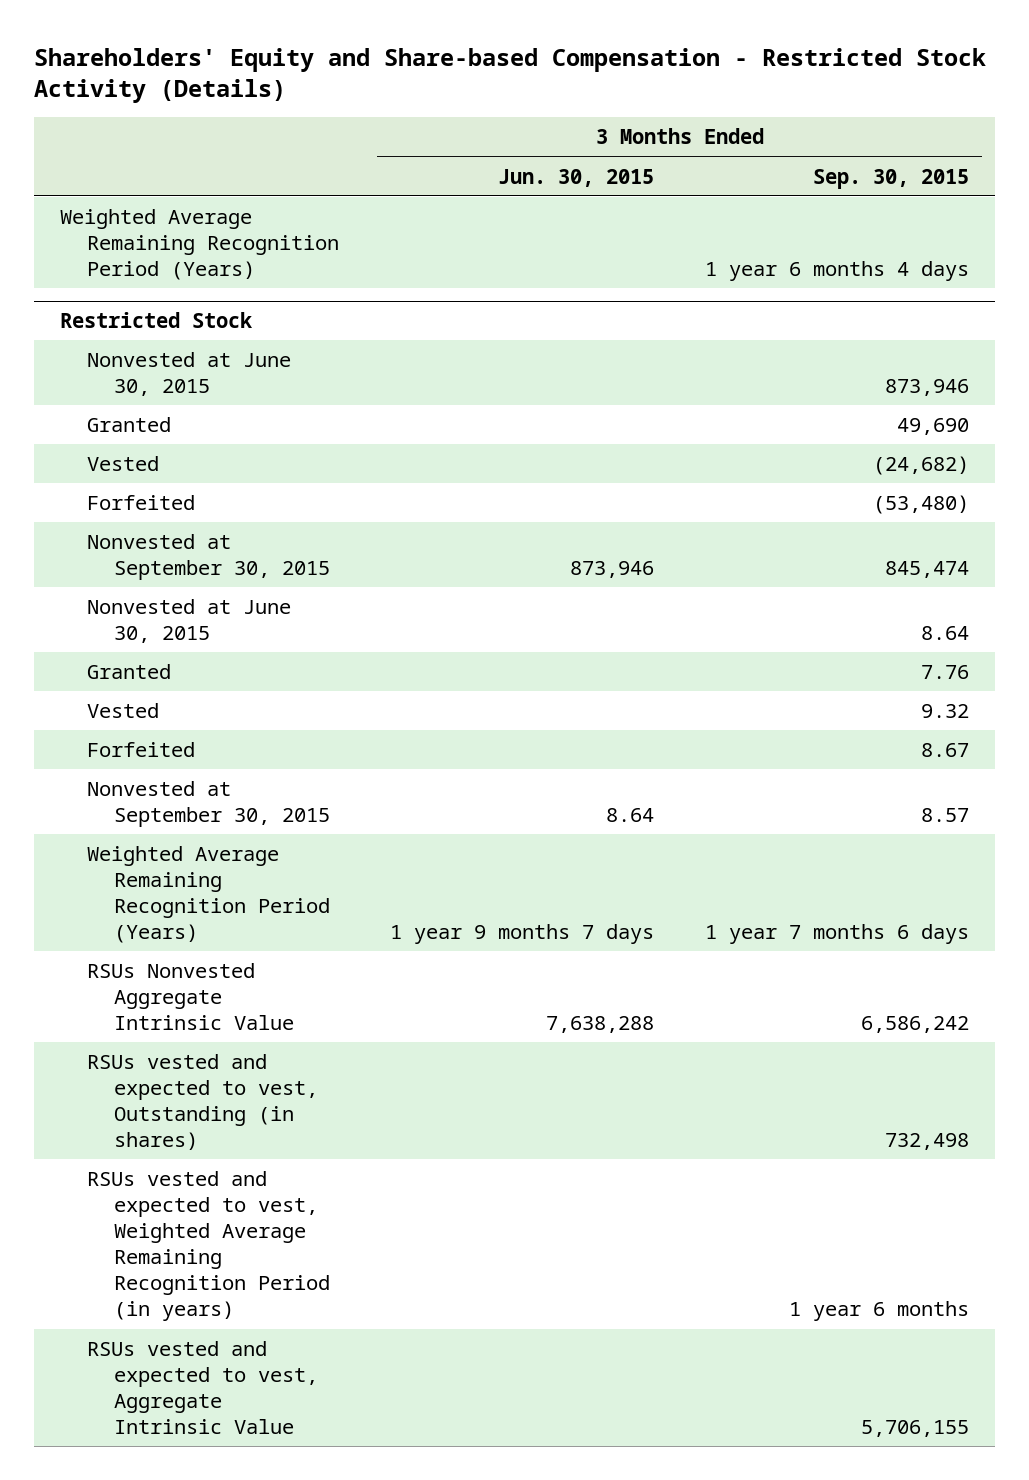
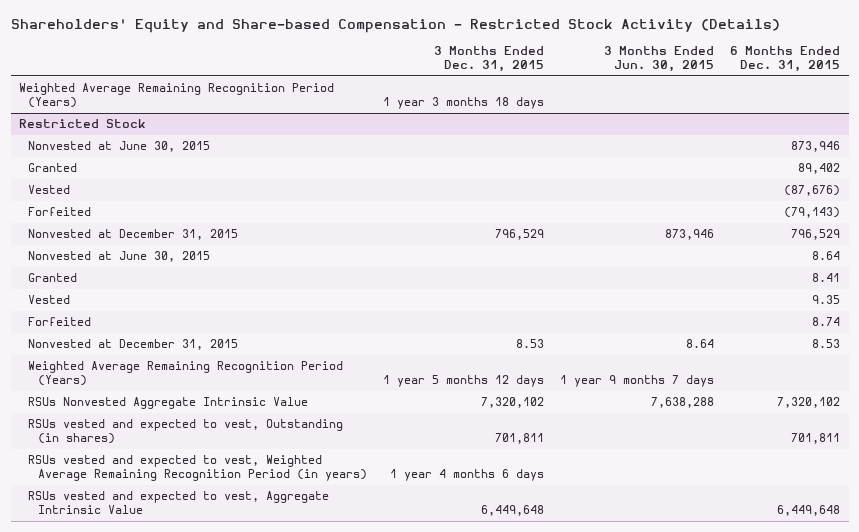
[813,168,970,189] Sep. 30, 2015 -> none
none -> [434,46,545,73] 3 Months Ended Dec. 31, 2015
none -> [730,46,841,73] 6 Months Ended Dec. 31, 2015
[86,533,330,581] Nonvested at September 30, 2015 -> [28,229,239,241] Nonvested at December 31, 2015
[86,780,330,828] Nonvested at September 30, 2015 -> [28,339,239,351] Nonvested at December 31, 2015

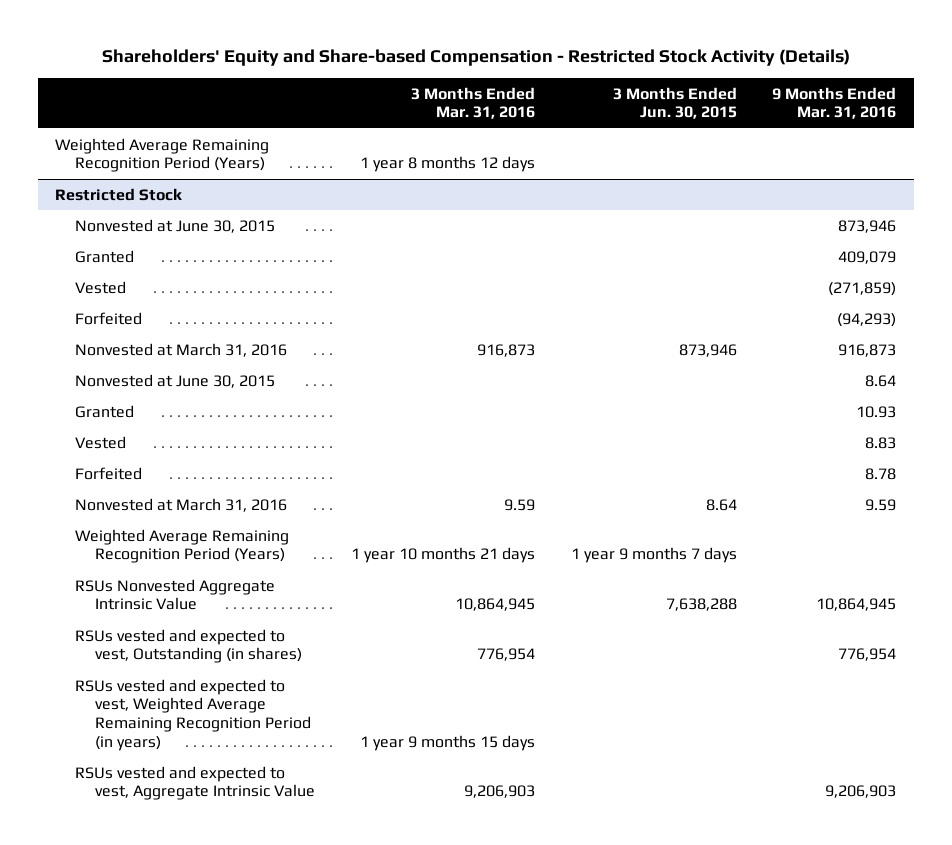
[434,46,545,73] 3 Months Ended Dec. 31, 2015 -> none
[730,46,841,73] 6 Months Ended Dec. 31, 2015 -> none
none -> [410,86,535,120] 3 Months Ended Mar. 31, 2016
none -> [772,86,897,120] 9 Months Ended Mar. 31, 2016
[28,229,239,241] Nonvested at December 31, 2015 -> [75,342,288,357] Nonvested at March 31, 2016
[28,339,239,351] Nonvested at December 31, 2015 -> [75,497,288,512] Nonvested at March 31, 2016

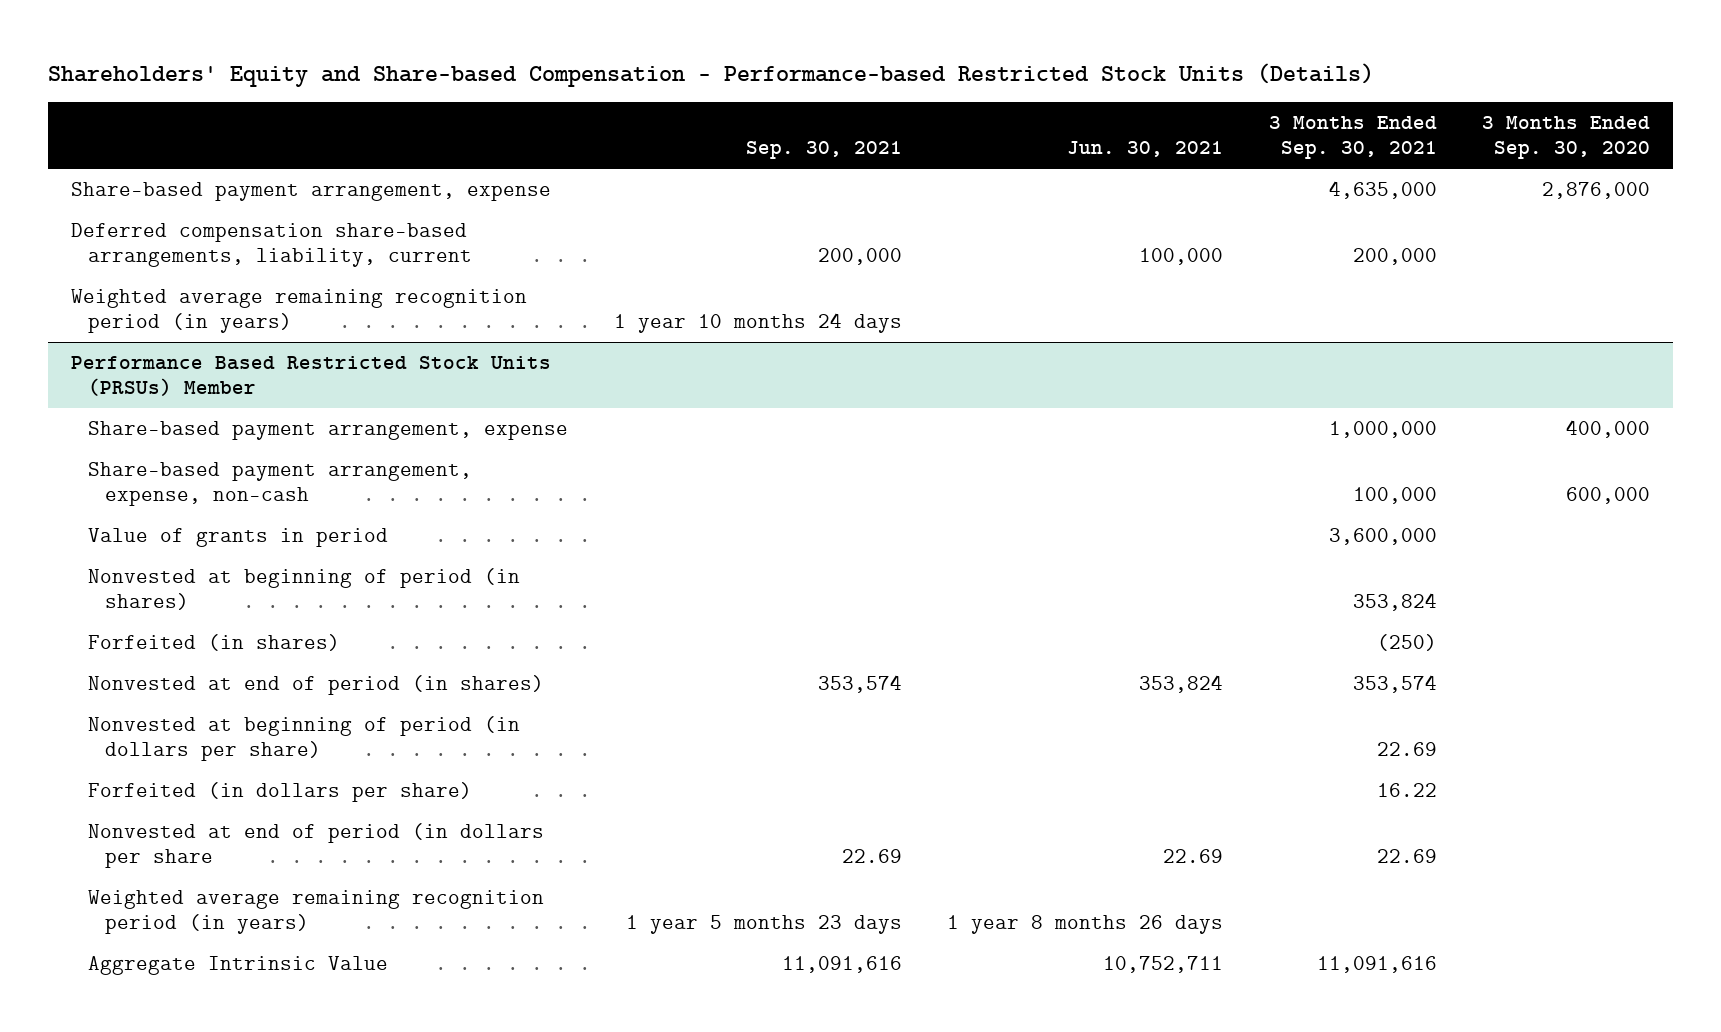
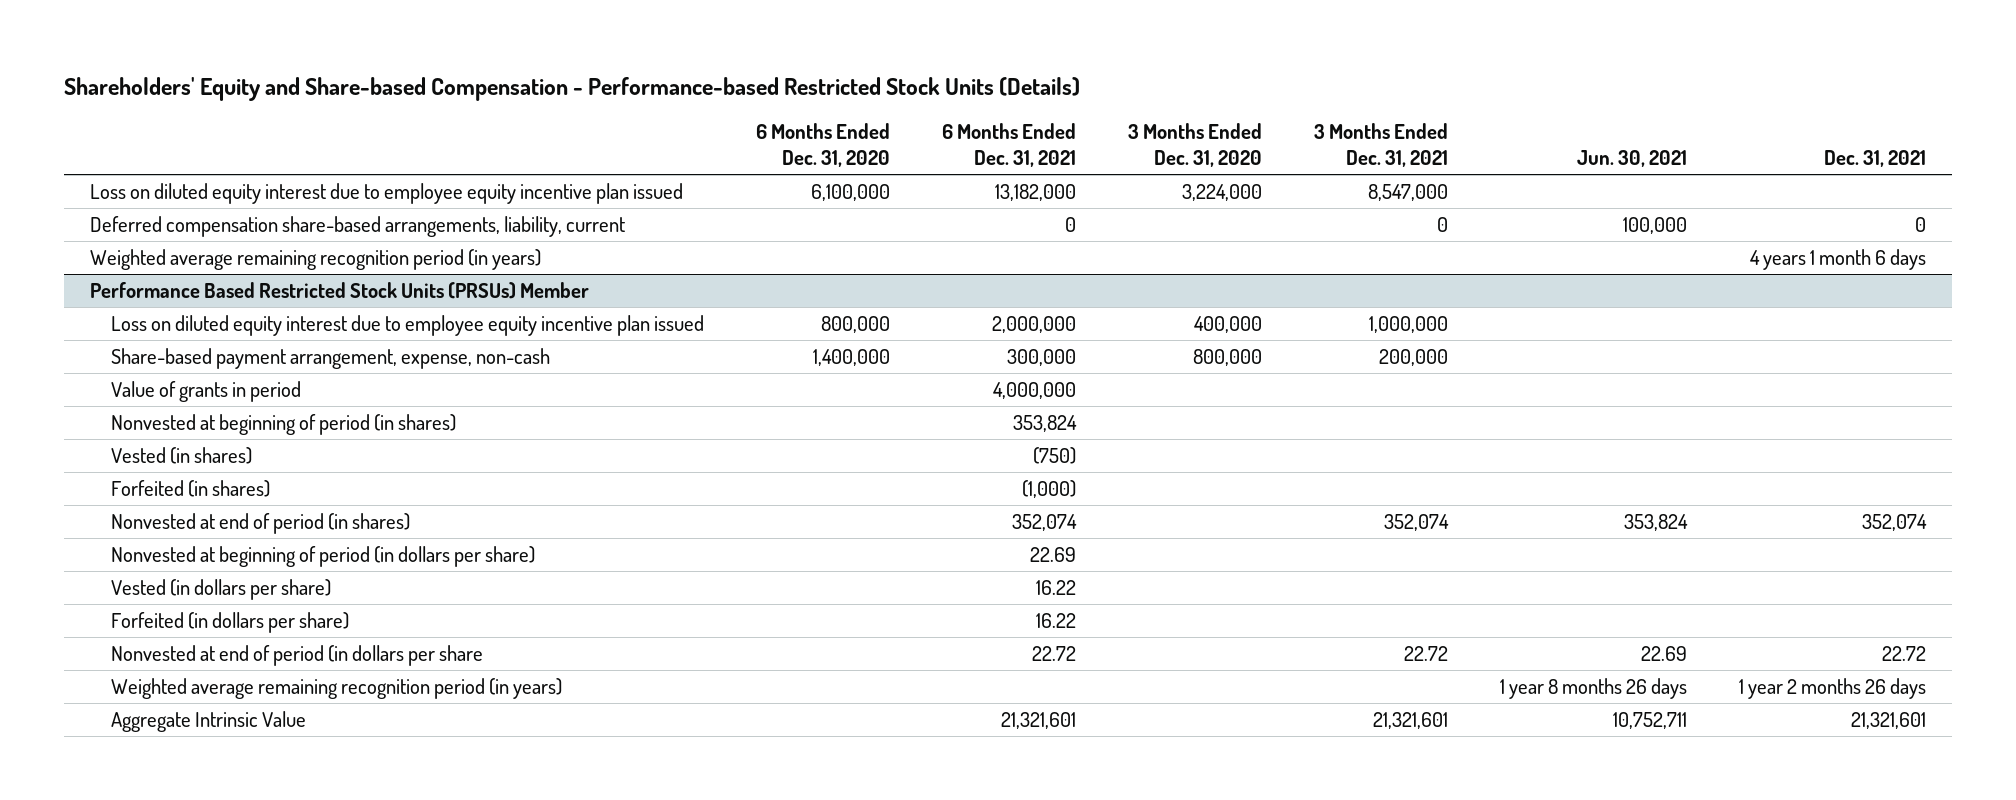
[745,141,902,160] Sep. 30, 2021 -> none
[1268,116,1437,160] 3 Months Ended Sep. 30, 2021 -> none
[1482,116,1651,160] 3 Months Ended Sep. 30, 2020 -> none
none -> [756,123,891,168] 6 Months Ended Dec. 31, 2020
none -> [942,123,1077,168] 6 Months Ended Dec. 31, 2021
none -> [1128,123,1263,168] 3 Months Ended Dec. 31, 2020
none -> [1314,123,1449,168] 3 Months Ended Dec. 31, 2021
none -> [1824,150,1927,168] Dec. 31, 2021
[70,181,551,201] Share-based payment arrangement, expense -> [89,182,683,204] Loss on diluted equity interest due to employee equity incentive plan issued
[88,420,569,440] Share-based payment arrangement, expense -> [111,314,705,336] Loss on diluted equity interest due to employee equity incentive plan issued
none -> [111,446,253,464] Vested (in shares)
none -> [111,578,332,600] Vested (in dollars per share)

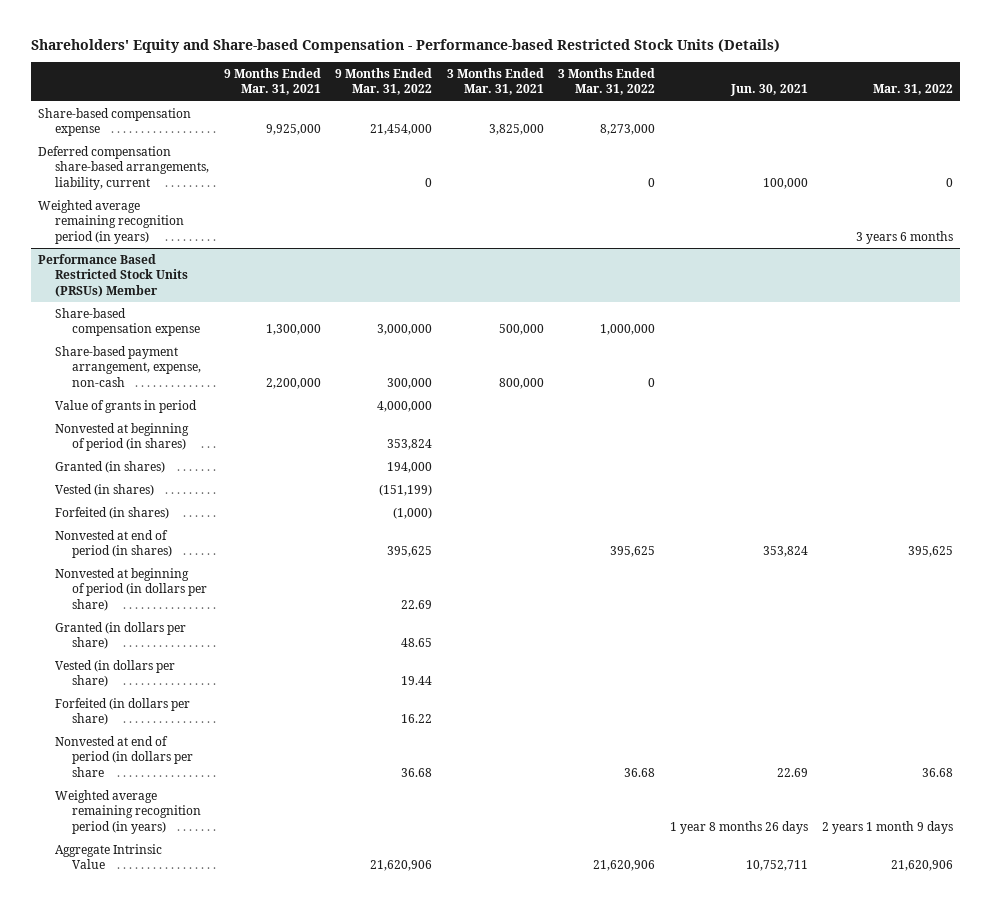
[756,123,891,168] 6 Months Ended Dec. 31, 2020 -> none
[942,123,1077,168] 6 Months Ended Dec. 31, 2021 -> none
[1128,123,1263,168] 3 Months Ended Dec. 31, 2020 -> none
[1314,123,1449,168] 3 Months Ended Dec. 31, 2021 -> none
[1824,150,1927,168] Dec. 31, 2021 -> none
none -> [223,68,321,96] 9 Months Ended Mar. 31, 2021
none -> [335,68,433,96] 9 Months Ended Mar. 31, 2022
none -> [446,68,544,96] 3 Months Ended Mar. 31, 2021
none -> [558,68,656,96] 3 Months Ended Mar. 31, 2022
none -> [872,84,953,96] Mar. 31, 2022
[89,182,683,204] Loss on diluted equity interest due to employee equity incentive plan issued -> [38,107,192,137] Share-based compensation expense
[111,314,705,336] Loss on diluted equity interest due to employee equity incentive plan issued -> [55,307,200,337] Share-based compensation expense
none -> [55,460,166,473] Granted (in shares)
none -> [55,621,187,650] Granted (in dollars per share)

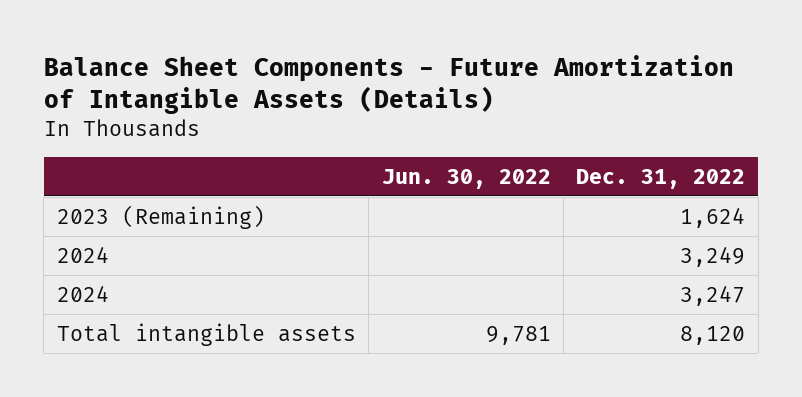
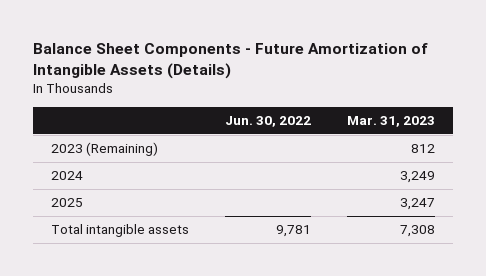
[576,168,746,189] Dec. 31, 2022 -> none
none -> [346,116,435,128] Mar. 31, 2023
[56,284,109,302] 2024 -> [50,198,83,208] 2025

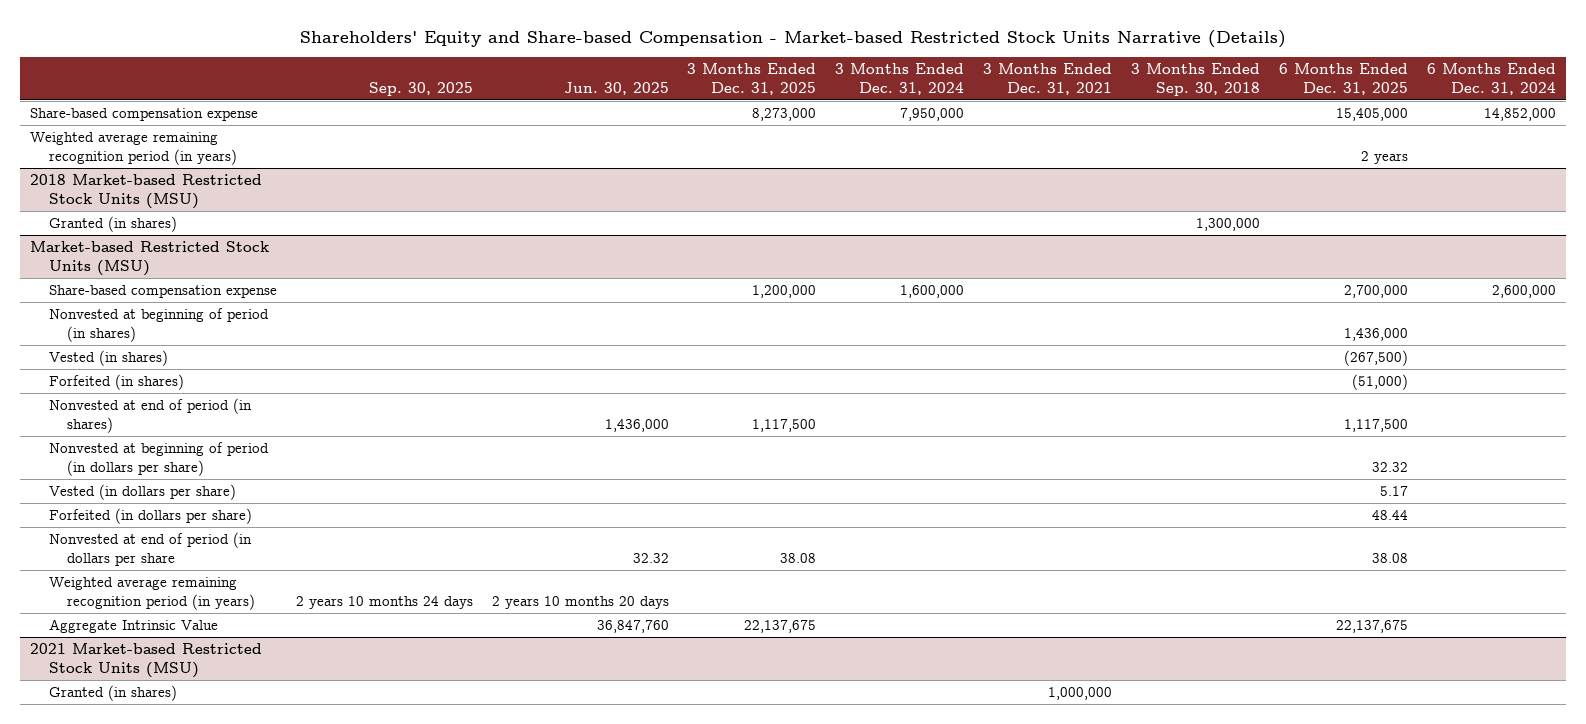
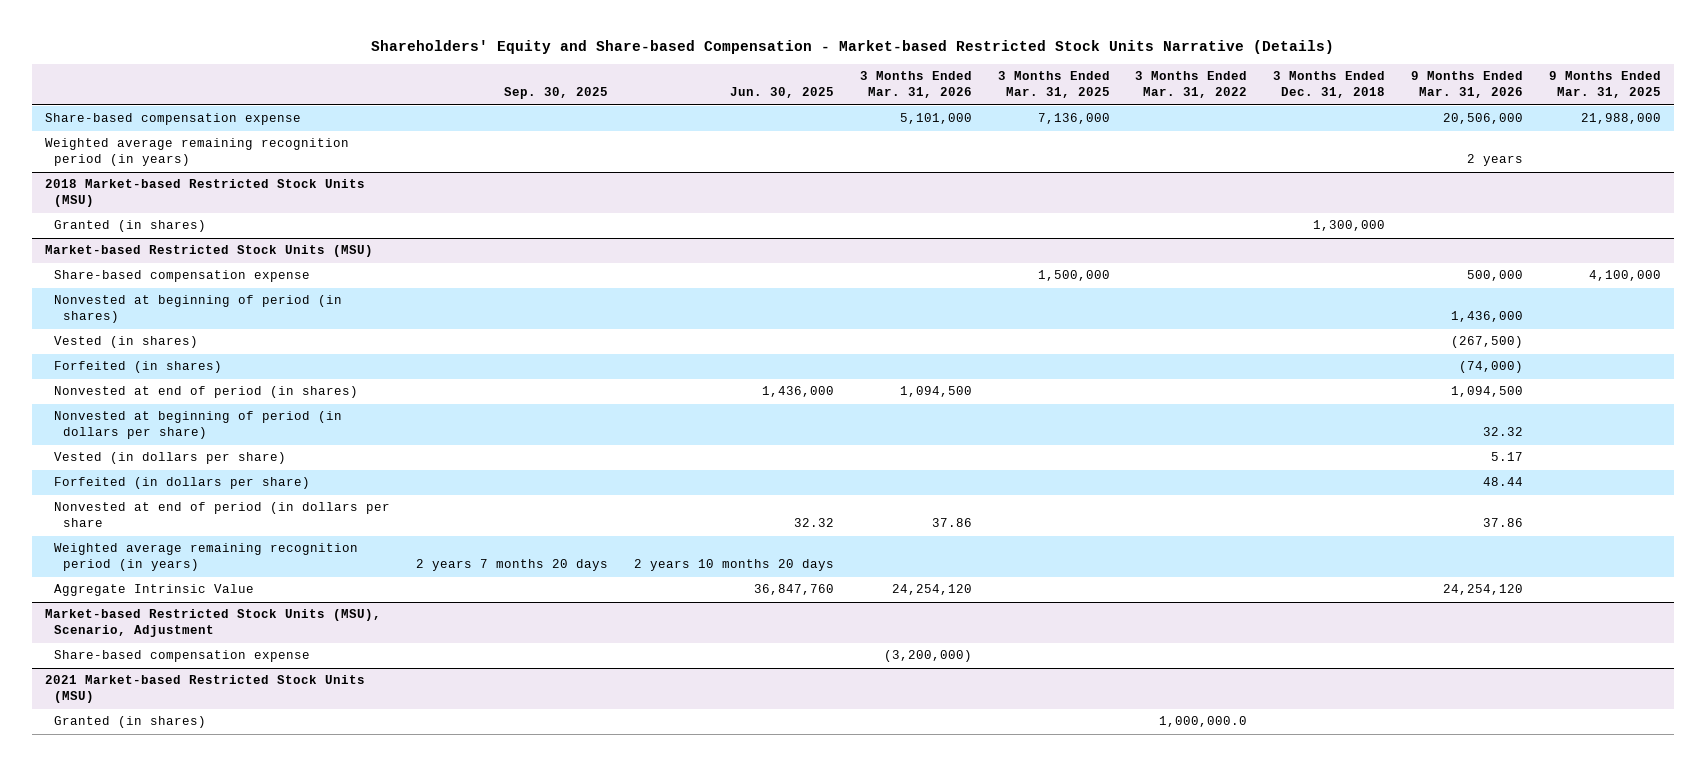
[687,63,817,95] 3 Months Ended Dec. 31, 2025 -> none
[835,63,965,95] 3 Months Ended Dec. 31, 2024 -> none
[983,63,1113,95] 3 Months Ended Dec. 31, 2021 -> none
[1131,63,1261,96] 3 Months Ended Sep. 30, 2018 -> none
[1279,63,1409,95] 6 Months Ended Dec. 31, 2025 -> none
[1427,63,1557,95] 6 Months Ended Dec. 31, 2024 -> none
none -> [859,71,972,99] 3 Months Ended Mar. 31, 2026
none -> [997,71,1110,99] 3 Months Ended Mar. 31, 2025
none -> [1135,71,1248,99] 3 Months Ended Mar. 31, 2022
none -> [1273,71,1386,99] 3 Months Ended Dec. 31, 2018
none -> [1411,71,1524,99] 9 Months Ended Mar. 31, 2026
none -> [1549,71,1662,99] 9 Months Ended Mar. 31, 2025
[295,595,473,609] 2 years 10 months 24 days -> [415,559,608,572] 2 years 7 months 20 days
none -> [44,609,381,638] Market-based Restricted Stock Units (MSU), Scenario, Adjustment
none -> [54,650,311,663] Share-based compensation expense

